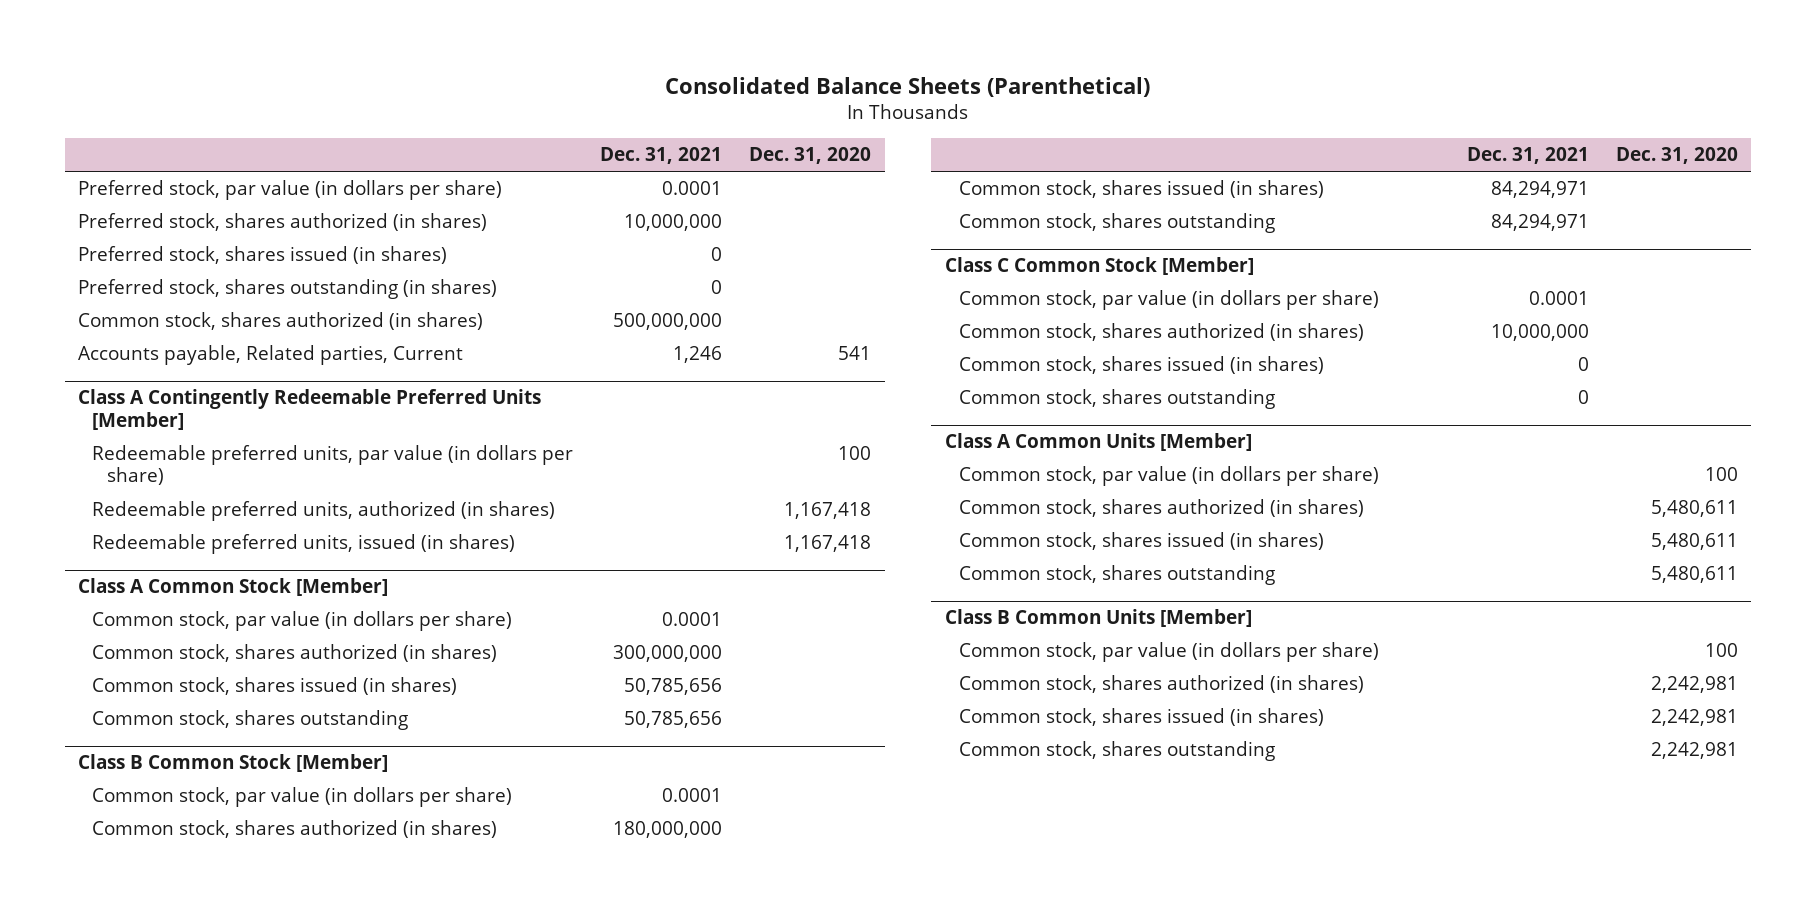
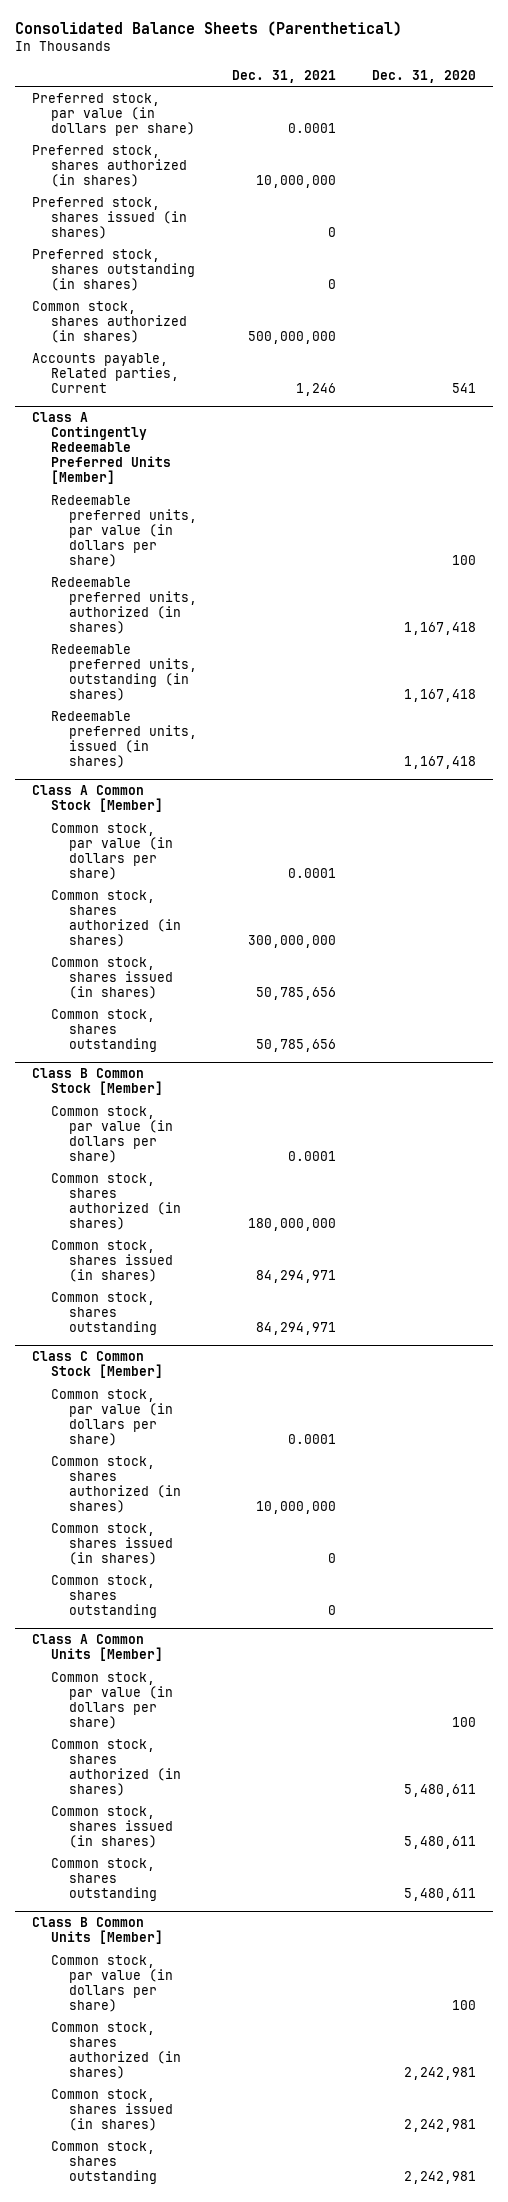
none -> [50,643,197,701] Redeemable preferred units, outstanding (in shares)

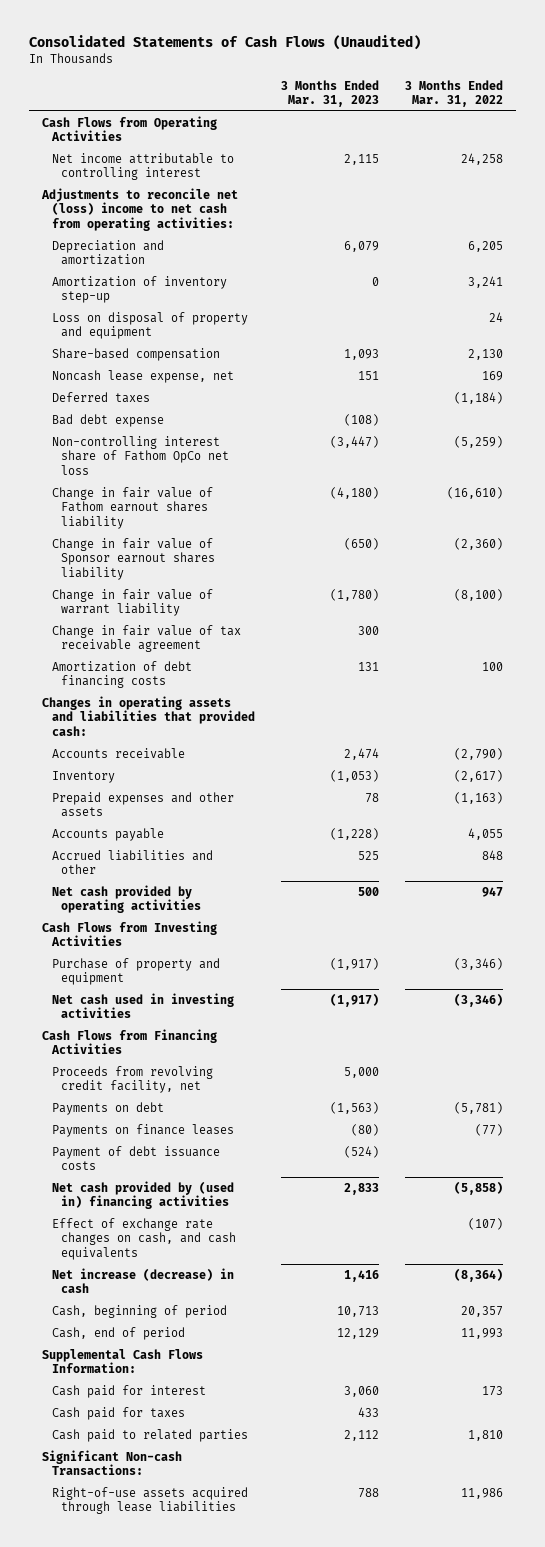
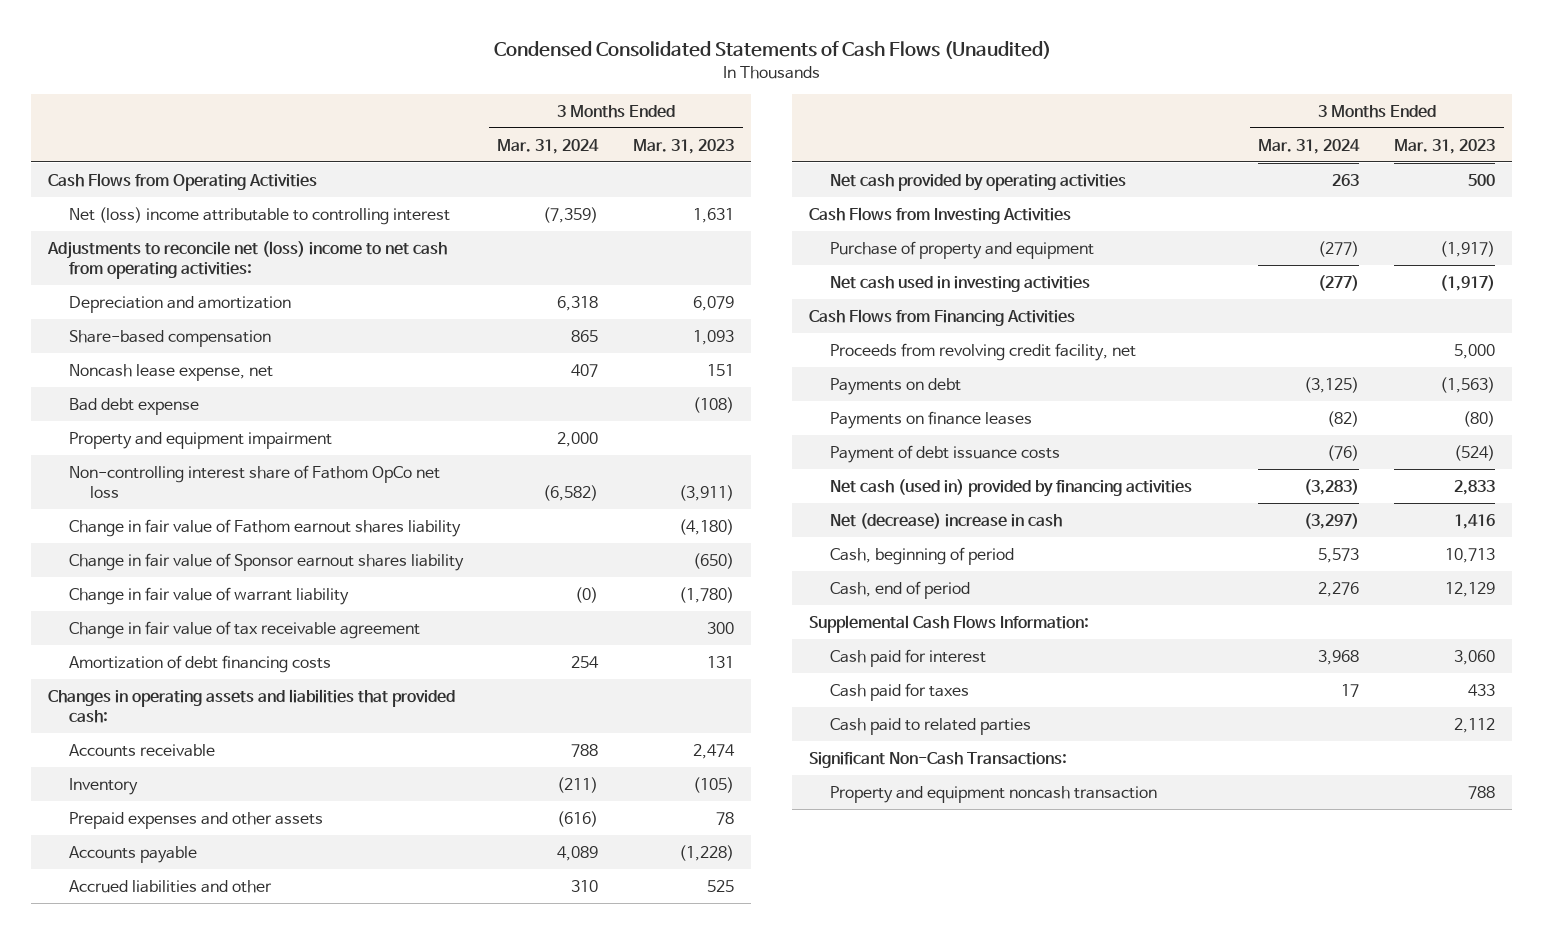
[29,35,422,51] Consolidated Statements of Cash Flows (Unaudited) -> [493,41,1051,60] Condensed Consolidated Statements of Cash Flows (Unaudited)
[404,79,503,107] 3 Months Ended Mar. 31, 2022 -> none
none -> [497,138,600,154] Mar. 31, 2024
[51,153,234,181] Net income attributable to controlling interest -> [68,206,450,225] Net (loss) income attributable to controlling interest
[343,154,379,166] 2,115 -> [693,207,735,223] 1,631
[51,276,227,304] Amortization of inventory step-up -> none
[51,312,248,340] Loss on disposal of property and equipment -> none
[51,392,150,404] Deferred taxes -> none
none -> [68,431,332,449] Property and equipment impairment
[329,436,379,449] (3,447) -> [679,485,735,502] (3,911)
[329,770,379,783] (1,053) -> [693,776,735,793] (105)
[51,1218,237,1260] Effect of exchange rate changes on cash, and cash equivalents -> none
[51,1181,234,1210] Net cash provided by (used in) financing activities -> [829,478,1192,497] Net cash (used in) provided by financing activities
[51,1268,234,1294] Net increase (decrease) in cash -> [829,512,1062,529] Net (decrease) increase in cash
[42,1450,183,1476] Significant Non-cash Transactions: -> [809,751,1068,768] Significant Non-Cash Transactions:
[51,1487,248,1515] Right-of-use assets acquired through lease liabilities -> [829,785,1157,803] Property and equipment noncash transaction

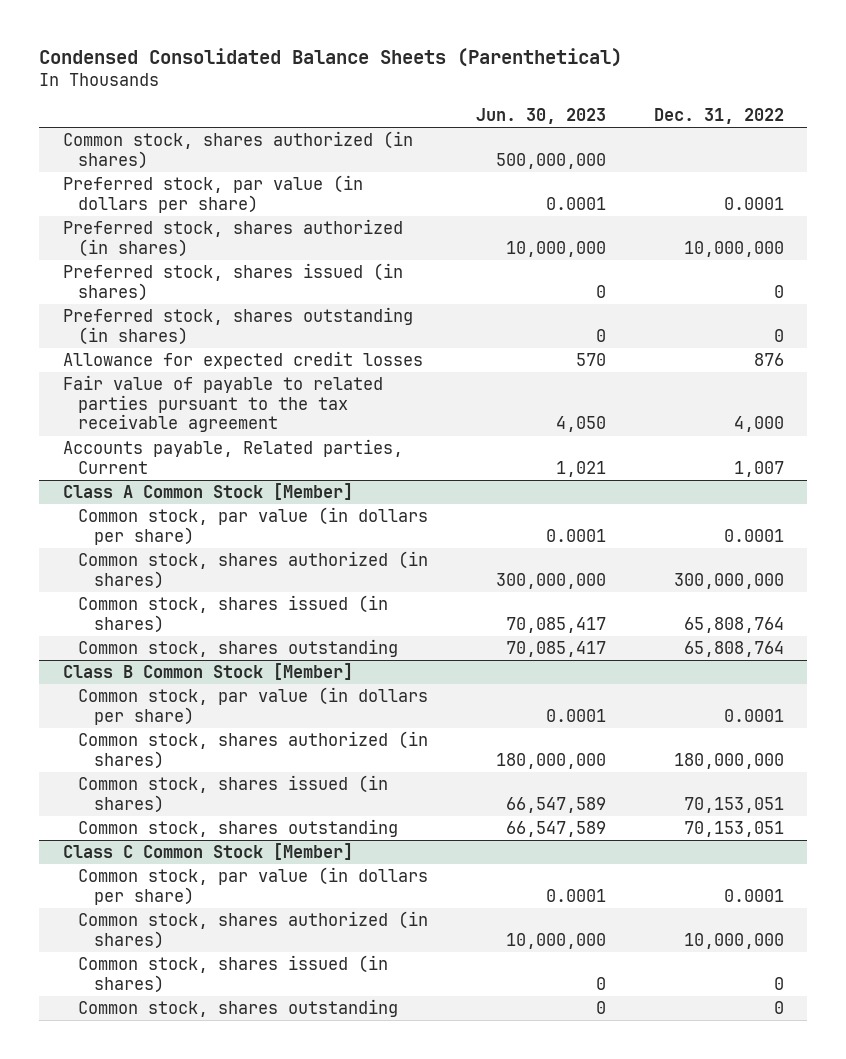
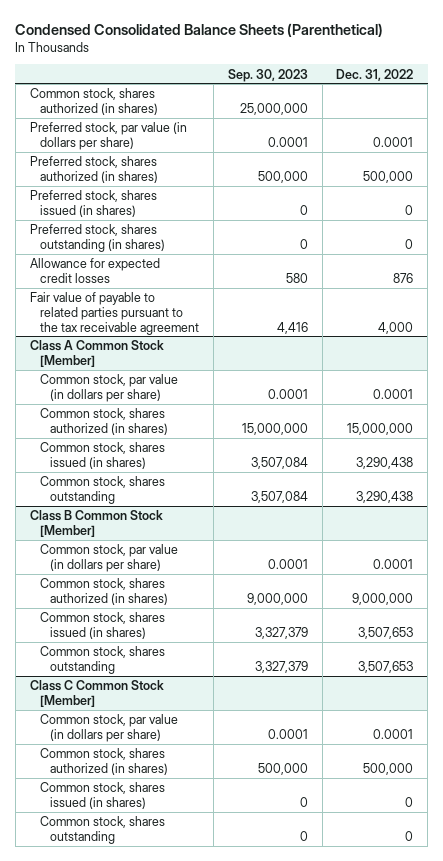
[475,107,606,124] Jun. 30, 2023 -> none
none -> [227,68,308,82] Sep. 30, 2023
[683,240,784,257] 10,000,000 -> [363,170,414,183] 500,000
[62,439,403,474] Accounts payable, Related parties, Current -> none
[673,572,784,589] 300,000,000 -> [347,422,414,435] 15,000,000
[683,616,784,633] 65,808,764 -> [356,456,414,469] 3,290,438
[683,641,784,658] 65,808,764 -> [356,490,414,503] 3,290,438
[673,752,784,769] 180,000,000 -> [352,592,414,605] 9,000,000
[683,796,784,813] 70,153,051 -> [358,626,414,639] 3,507,653
[683,821,784,838] 70,153,051 -> [358,660,414,673] 3,507,653
[683,932,784,949] 10,000,000 -> [363,762,414,775] 500,000

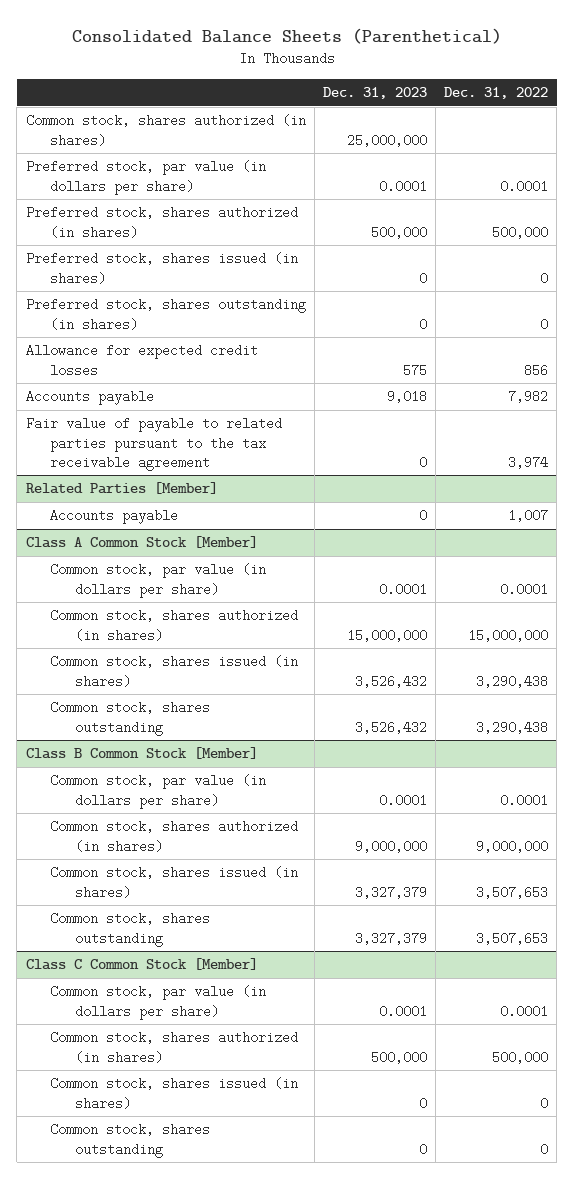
[15,22,384,37] Condensed Consolidated Balance Sheets (Parenthetical) -> [71,27,502,44] Consolidated Balance Sheets (Parenthetical)
[227,68,308,82] Sep. 30, 2023 -> none
none -> [322,87,427,100] Dec. 31, 2023
[393,272,414,283] 876 -> [524,363,549,377] 856
none -> [25,390,154,406] Accounts payable
[378,321,414,334] 4,000 -> [508,455,549,469] 3,974
none -> [25,482,218,495] Related Parties [Member]
none -> [50,509,179,525] Accounts payable

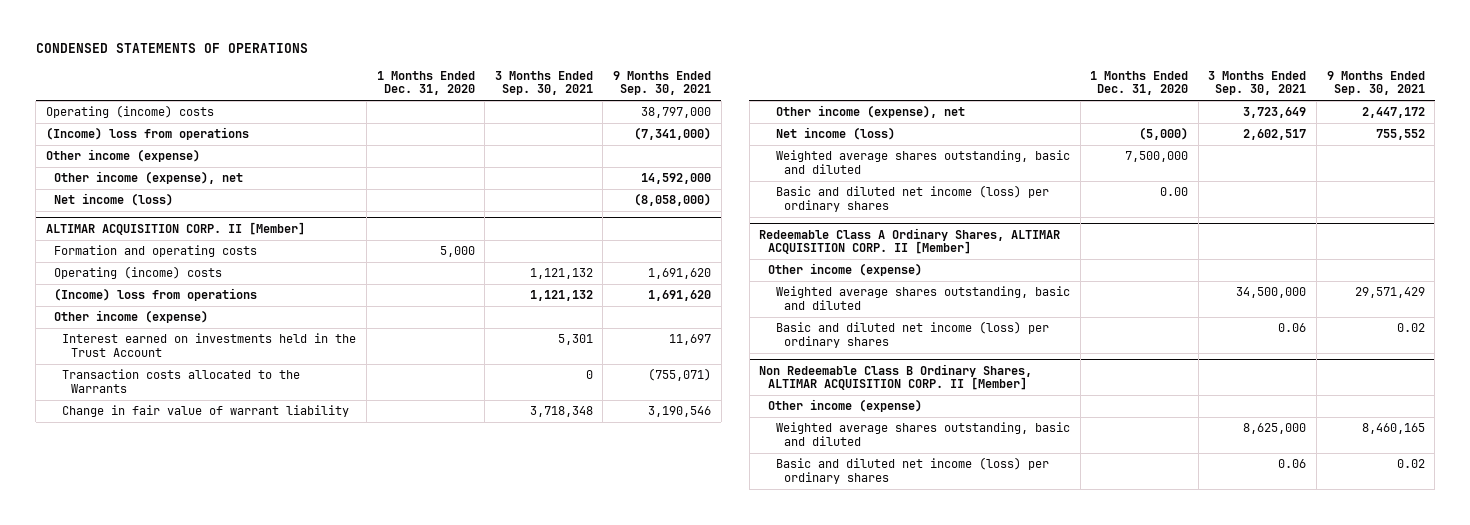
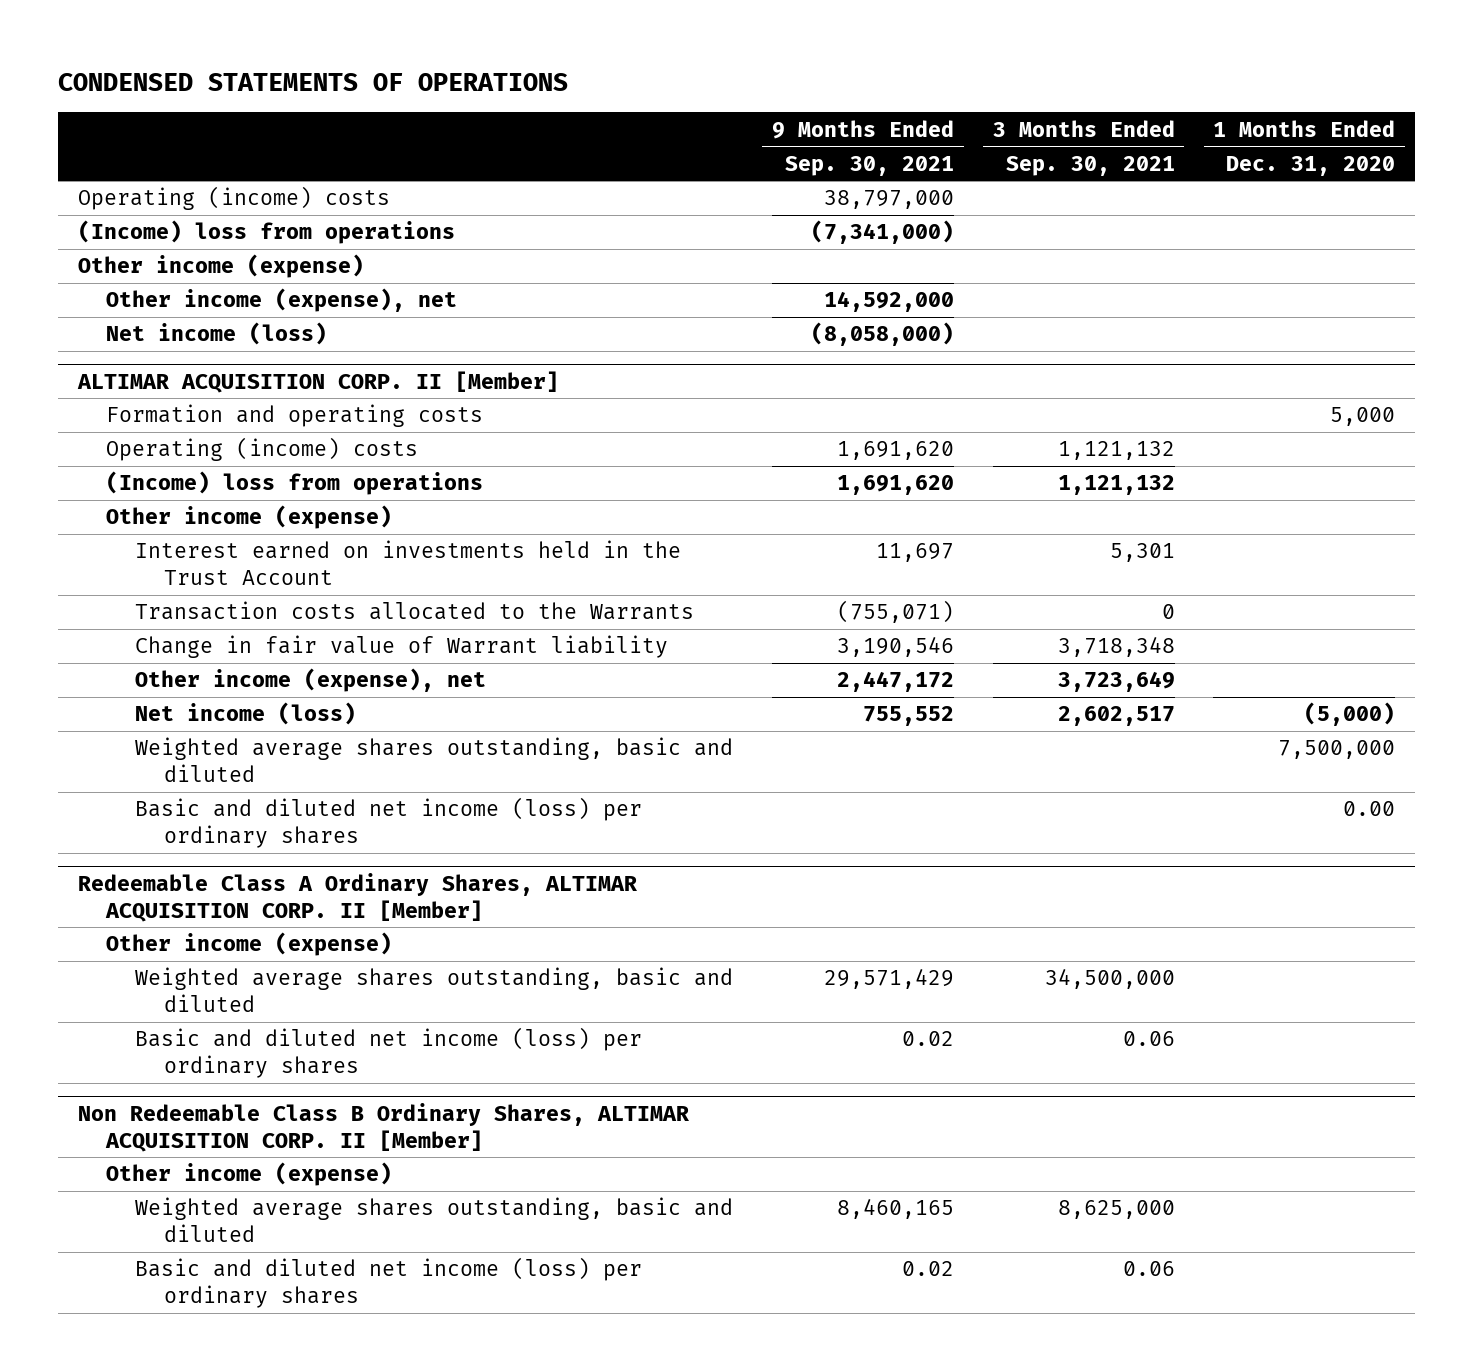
[62,405,350,418] Change in fair value of warrant liability -> [135,635,669,659] Change in fair value of Warrant liability

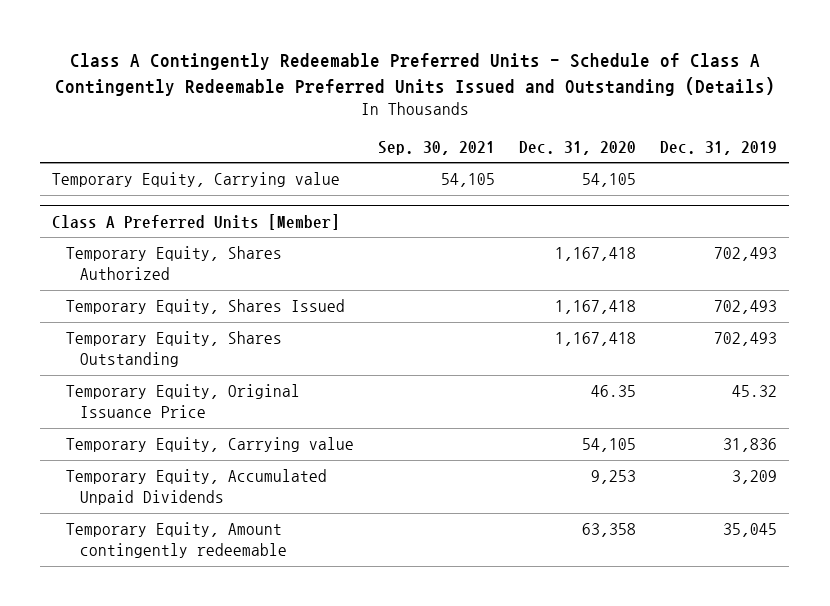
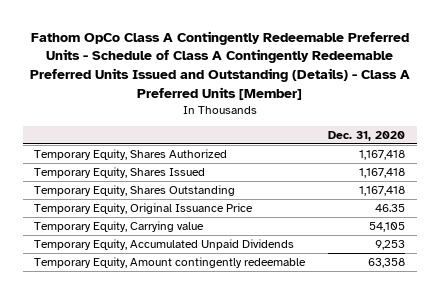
[54,53,775,96] Class A Contingently Redeemable Preferred Units - Schedule of Class A Contingently Redeemable Preferred Units Issued and Outstanding (Details) -> [29,30,410,100] Fathom OpCo Class A Contingently Redeemable Preferred Units - Schedule of Class A Contingently Redeemable Preferred Units Issued and Outstanding (Details) - Class A Preferred Units [Member]
[378,140,496,155] Sep. 30, 2021 -> none
[660,140,778,155] Dec. 31, 2019 -> none
[52,172,341,188] Temporary Equity, Carrying value -> none
[52,213,341,230] Class A Preferred Units [Member] -> none

